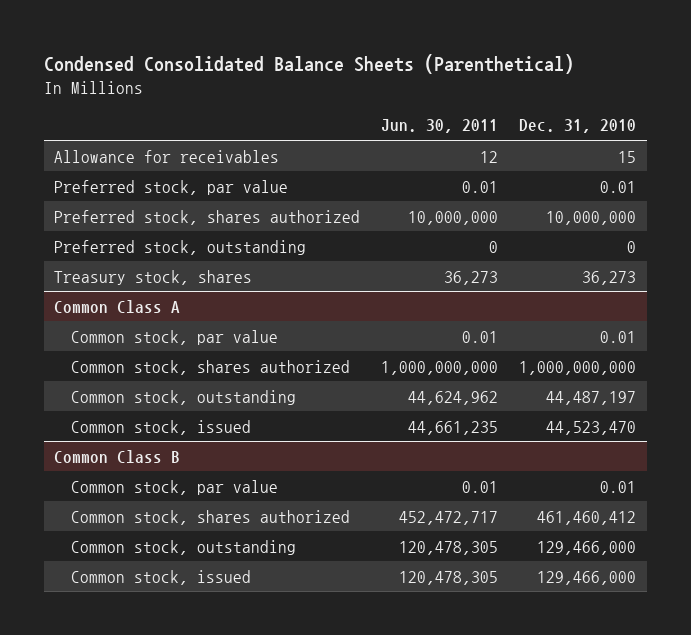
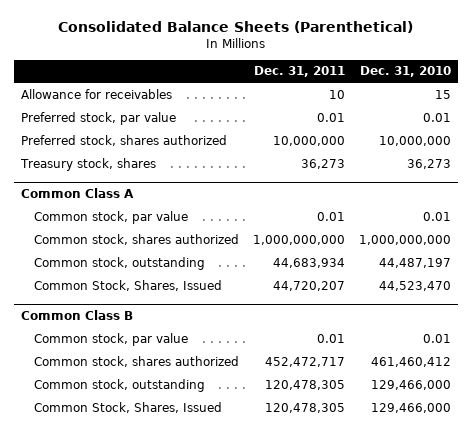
[43,54,574,75] Condensed Consolidated Balance Sheets (Parenthetical) -> [57,21,413,34] Consolidated Balance Sheets (Parenthetical)
[381,119,499,134] Jun. 30, 2011 -> none
none -> [253,66,345,78] Dec. 31, 2011
[54,239,307,255] Preferred stock, outstanding -> none
[70,419,251,435] Common stock, issued -> [33,279,222,291] Common Stock, Shares, Issued
[70,569,251,585] Common stock, issued -> [33,401,222,413] Common Stock, Shares, Issued

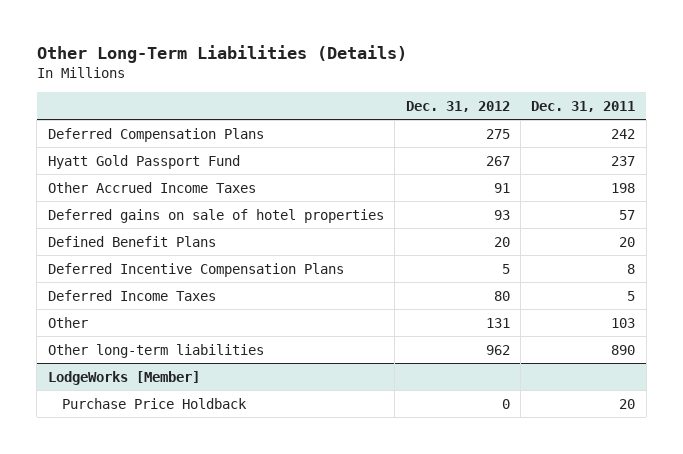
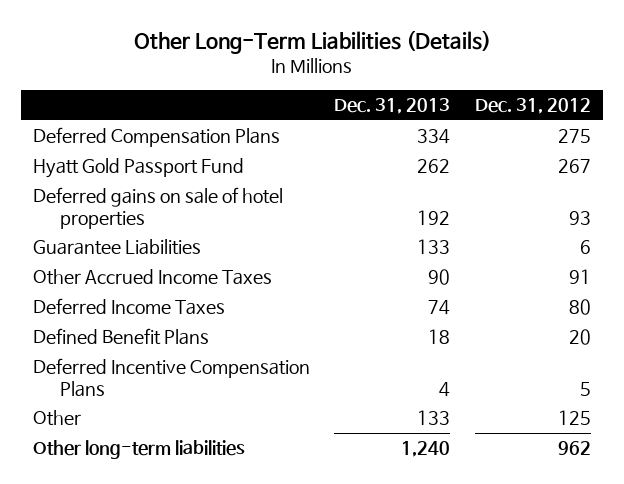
[531,100,636,112] Dec. 31, 2011 -> none
none -> [334,98,451,115] Dec. 31, 2013
none -> [32,239,201,256] Guarantee Liabilities
[47,181,256,193] Other Accrued Income Taxes -> [32,269,272,286] Other Accrued Income Taxes
[47,289,216,301] Deferred Income Taxes -> [32,298,225,316] Deferred Income Taxes
[485,317,510,328] 131 -> [557,410,591,426] 125
[47,370,200,385] LodgeWorks [Member] -> none
[61,397,247,409] Purchase Price Holdback -> none

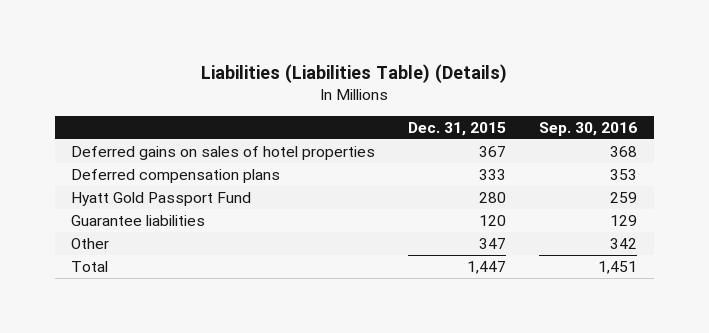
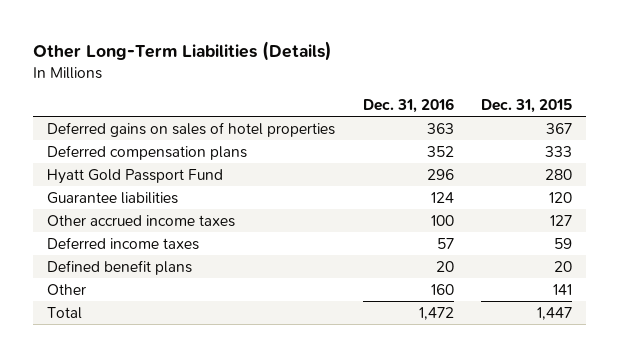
[201,63,508,83] Liabilities (Liabilities Table) (Details) -> [33,40,333,61] Other Long-Term Liabilities (Details)
[539,121,638,136] Sep. 30, 2016 -> none
none -> [362,97,454,113] Dec. 31, 2016
none -> [46,214,235,227] Other accrued income taxes
none -> [46,236,199,250] Deferred income taxes
none -> [46,259,192,275] Defined benefit plans
[479,238,507,250] 347 -> [553,283,573,295] 141

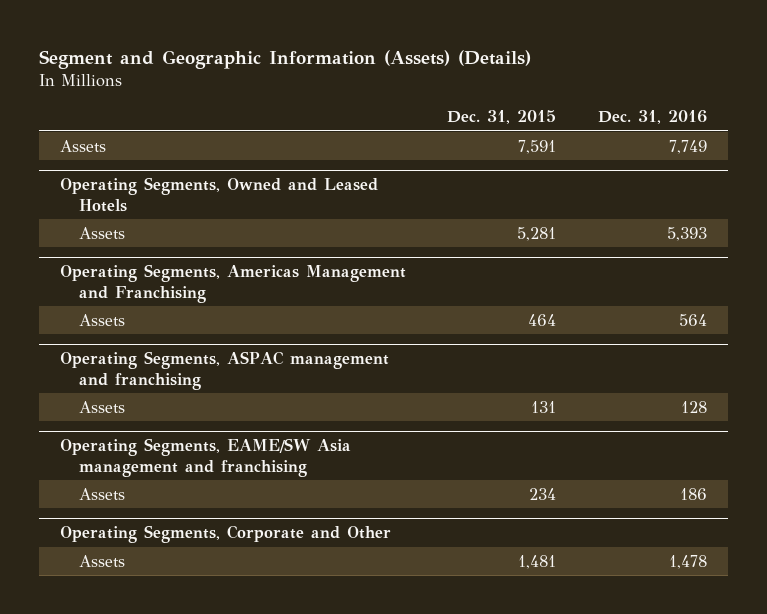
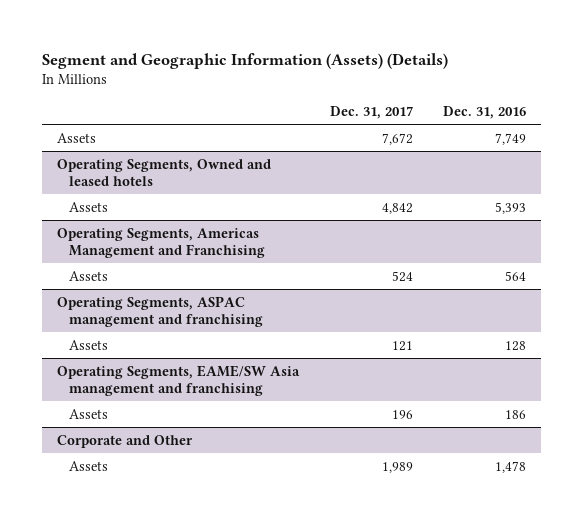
[447,110,557,125] Dec. 31, 2015 -> none
none -> [329,105,413,119] Dec. 31, 2017
[59,177,378,212] Operating Segments, Owned and Leased Hotels -> [57,158,272,187] Operating Segments, Owned and leased hotels
[59,525,391,544] Operating Segments, Corporate and Other -> [57,434,194,448] Corporate and Other

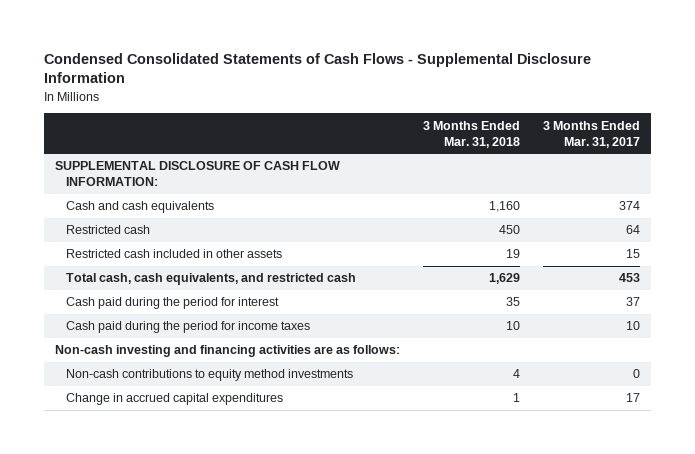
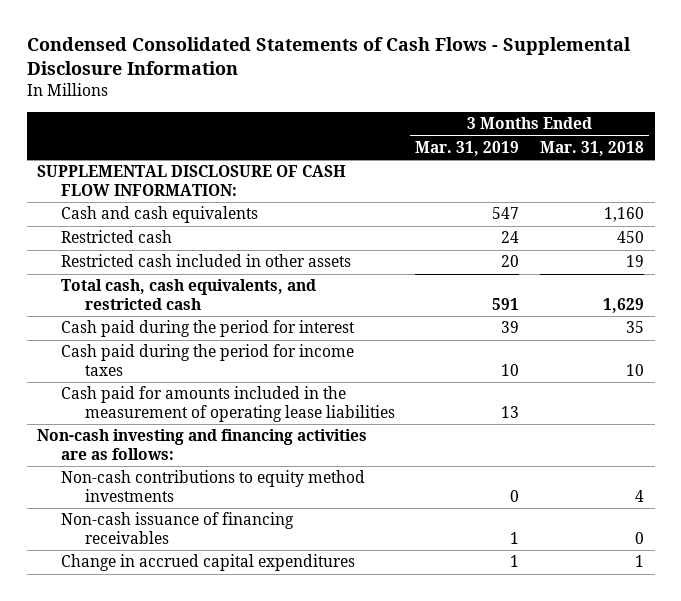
[542,120,640,148] 3 Months Ended Mar. 31, 2017 -> none
none -> [415,141,520,157] Mar. 31, 2019
none -> [60,386,395,422] Cash paid for amounts included in the measurement of operating lease liabilities
none -> [60,512,294,544] Non-cash issuance of financing receivables

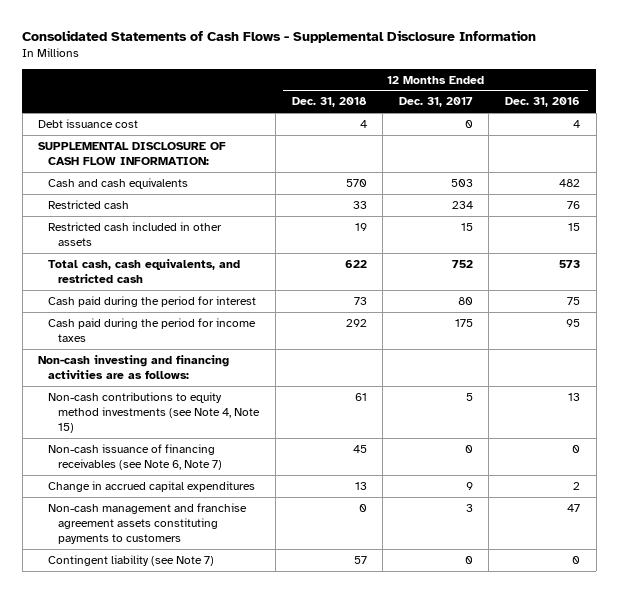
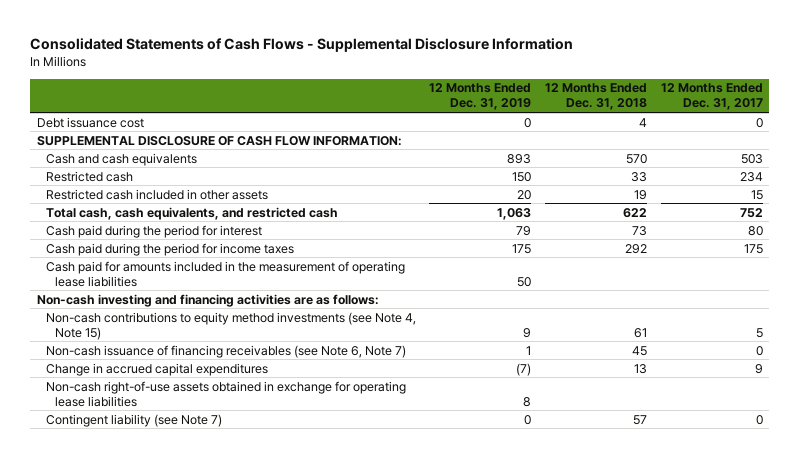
[505,97,581,108] Dec. 31, 2016 -> none
none -> [429,83,532,111] 12 Months Ended Dec. 31, 2019
none -> [45,260,405,287] Cash paid for amounts included in the measurement of operating lease liabilities
[48,502,248,544] Non-cash management and franchise agreement assets constituting payments to customers -> none
none -> [45,380,406,407] Non-cash right-of-use assets obtained in exchange for operating lease liabilities

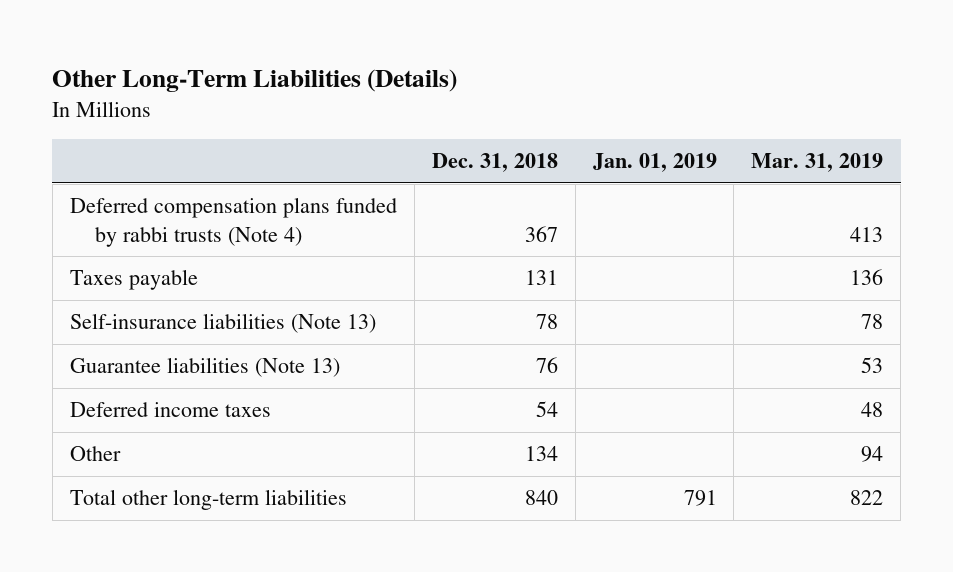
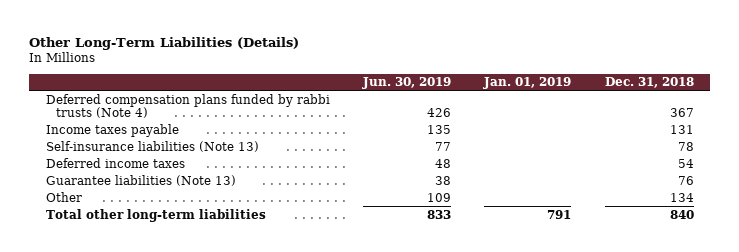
[751,153,884,173] Mar. 31, 2019 -> none
none -> [361,77,451,90] Jun. 30, 2019
[69,269,198,291] Taxes payable -> [45,123,179,137] Income taxes payable
[69,357,340,378] Guarantee liabilities (Note 13) -> [45,174,236,186] Guarantee liabilities (Note 13)

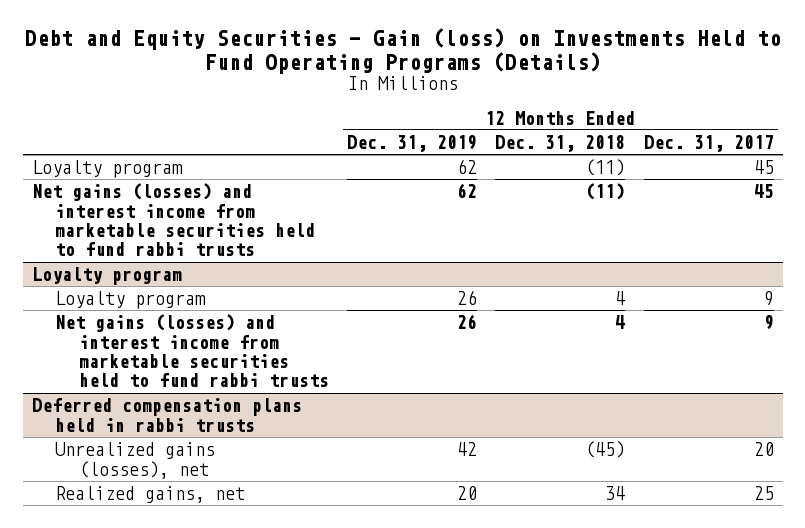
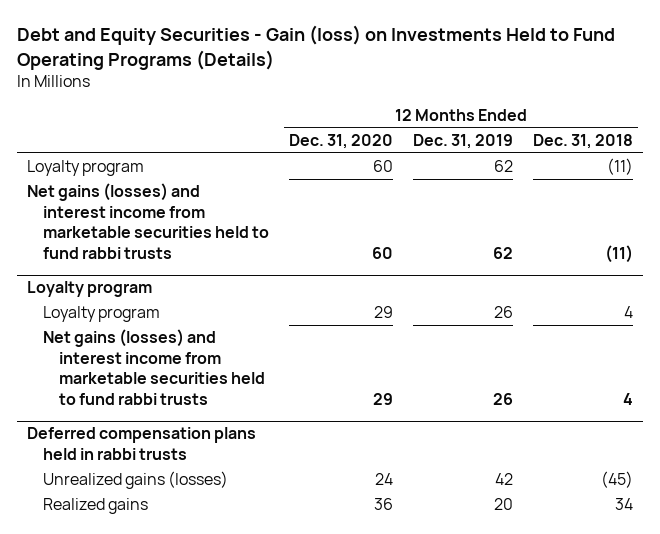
[643,135,774,153] Dec. 31, 2017 -> none
none -> [288,134,393,150] Dec. 31, 2020
[55,442,216,479] Unrealized gains (losses), net -> [42,471,228,490] Unrealized gains (losses)
[55,486,246,504] Realized gains, net -> [42,498,148,515] Realized gains

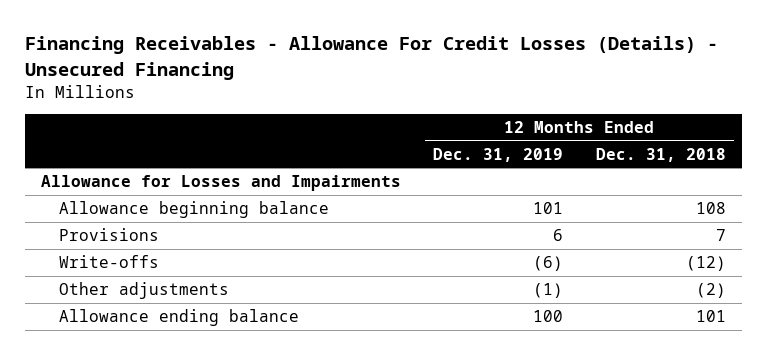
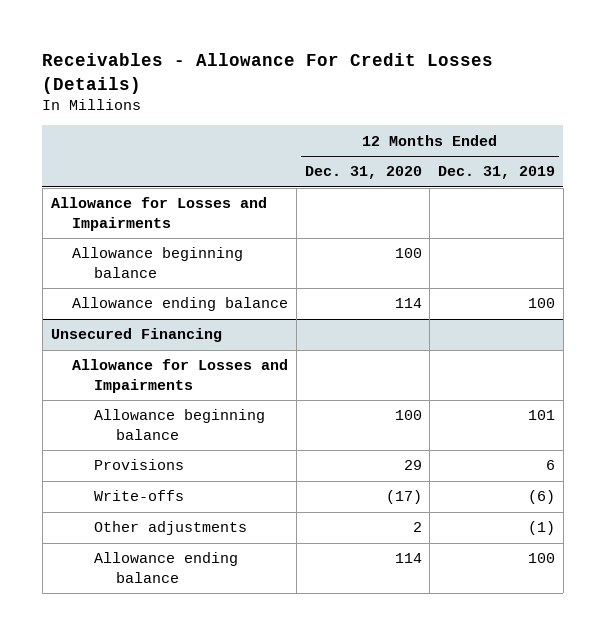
[25,36,719,80] Financing Receivables - Allowance For Credit Losses (Details) - Unsecured Financing -> [42,53,494,94] Receivables - Allowance For Credit Losses (Details)
[595,147,726,162] Dec. 31, 2018 -> none
none -> [304,166,422,180] Dec. 31, 2020
none -> [72,247,244,279] Allowance beginning balance
none -> [72,297,289,312] Allowance ending balance
none -> [50,328,222,343] Unsecured Financing
none -> [72,359,289,394] Allowance for Losses and Impairments

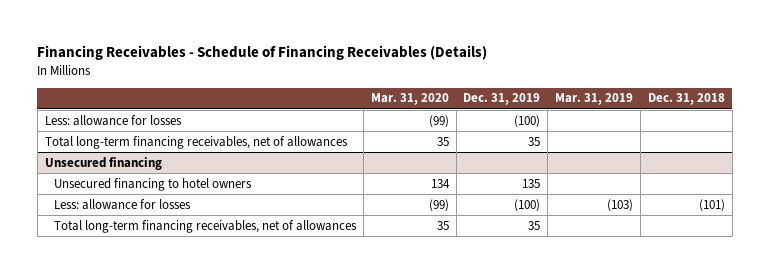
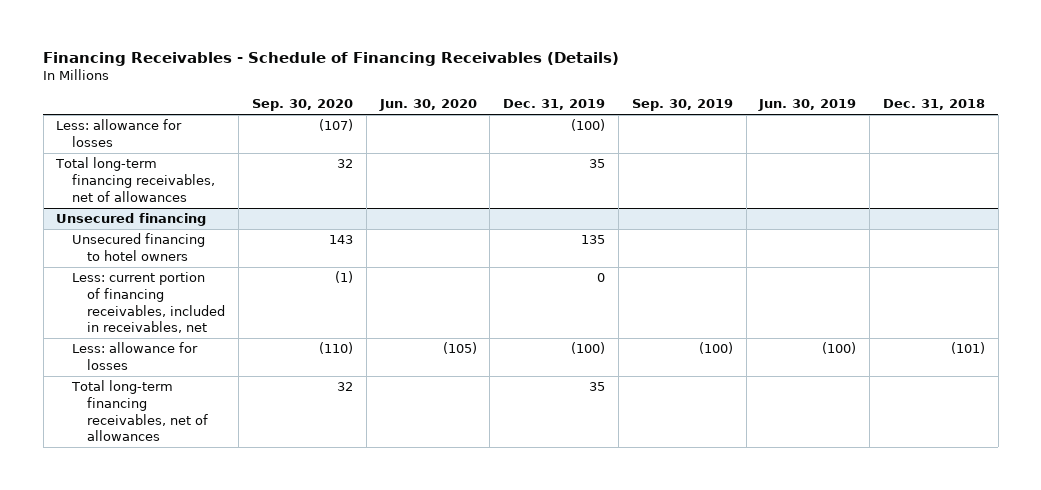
[370,93,449,106] Mar. 31, 2020 -> none
[555,93,634,106] Mar. 31, 2019 -> none
none -> [252,99,354,112] Sep. 30, 2020
none -> [378,99,477,112] Jun. 30, 2020
none -> [631,99,733,112] Sep. 30, 2019
none -> [758,99,857,112] Jun. 30, 2019
none -> [71,272,226,334] Less: current portion of financing receivables, included in receivables, net

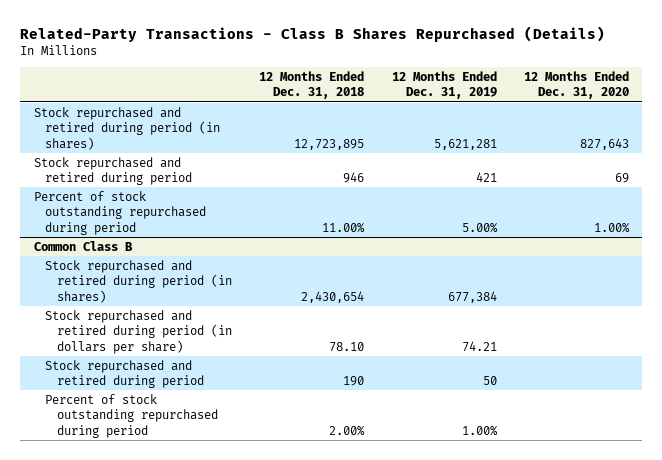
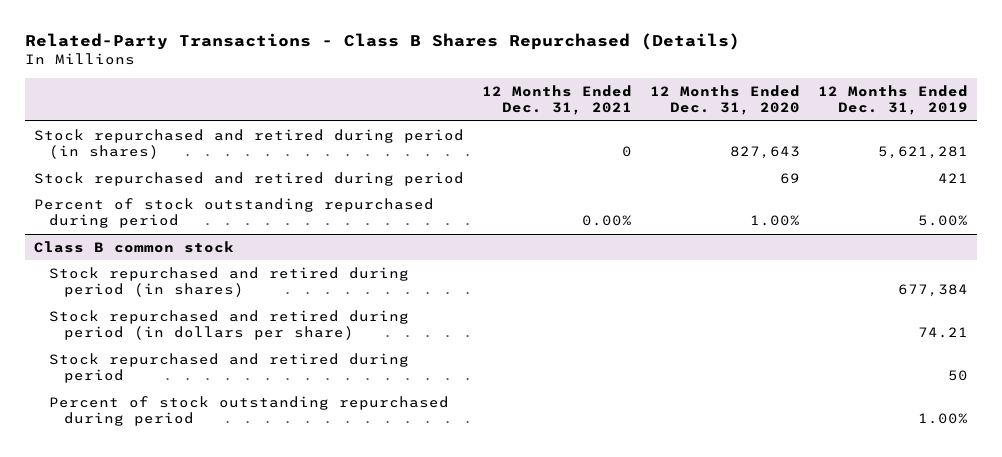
[259,70,365,100] 12 Months Ended Dec. 31, 2018 -> none
none -> [482,84,633,116] 12 Months Ended Dec. 31, 2021
[33,240,133,251] Common Class B -> [34,240,235,253] Class B common stock

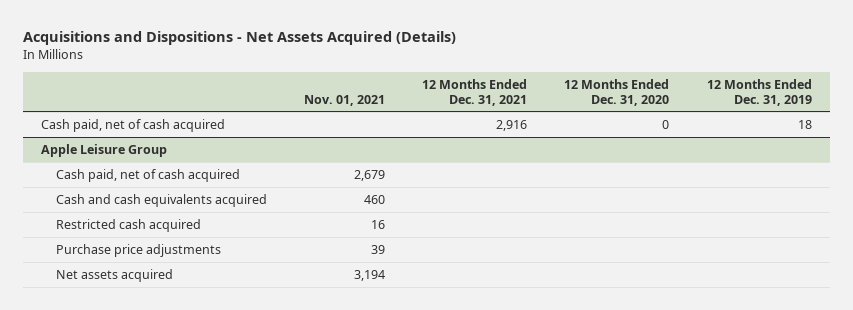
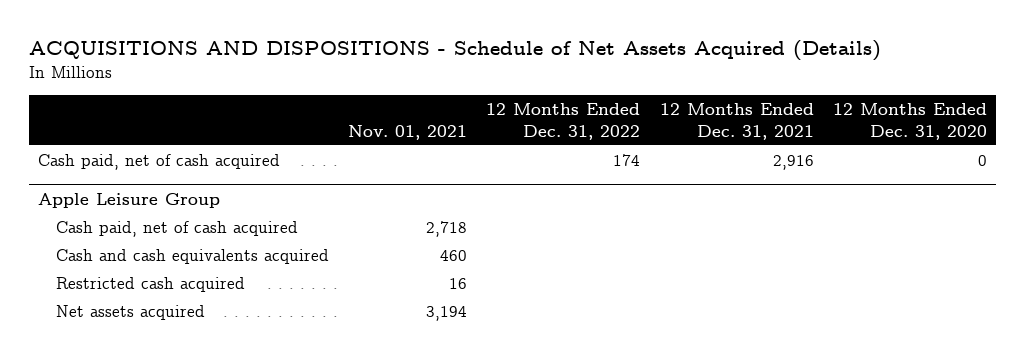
[22,31,456,46] Acquisitions and Dispositions - Net Assets Acquired (Details) -> [28,40,881,62] ACQUISITIONS AND DISPOSITIONS - Schedule of Net Assets Acquired (Details)
[706,78,812,106] 12 Months Ended Dec. 31, 2019 -> none
none -> [486,102,641,140] 12 Months Ended Dec. 31, 2022
[353,169,385,181] 2,679 -> [426,220,468,237] 2,718
[55,243,221,257] Purchase price adjustments -> none

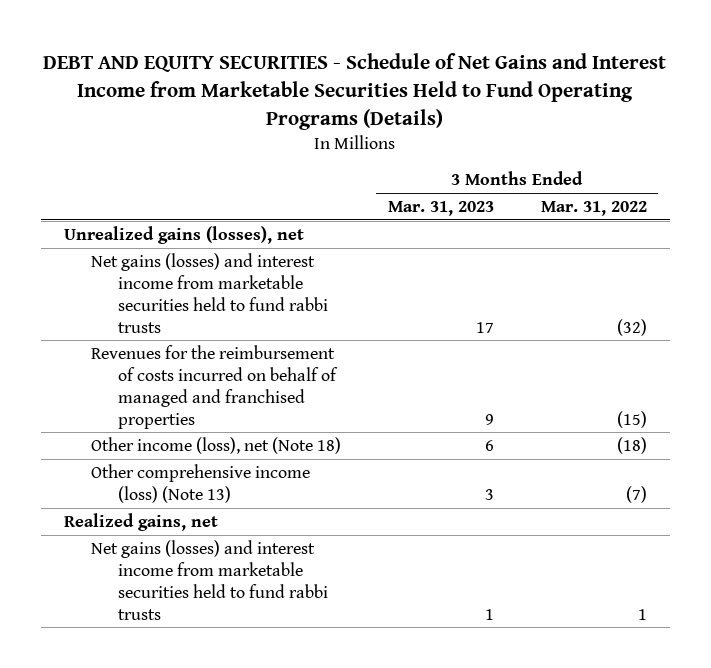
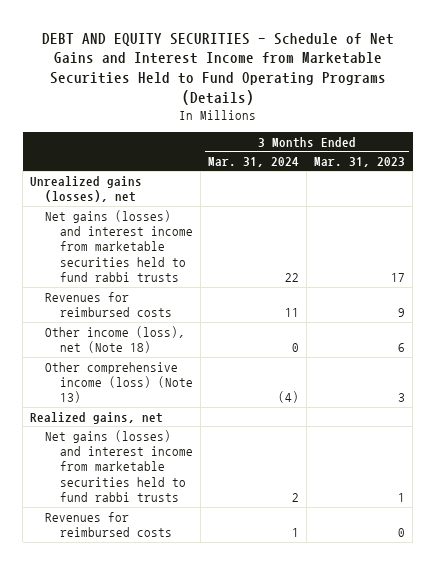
[540,201,647,217] Mar. 31, 2022 -> none
none -> [208,156,300,167] Mar. 31, 2024
[91,344,339,429] Revenues for the reimbursement of costs incurred on behalf of managed and franchised properties -> [45,291,173,318] Revenues for reimbursed costs
none -> [45,511,173,538] Revenues for reimbursed costs

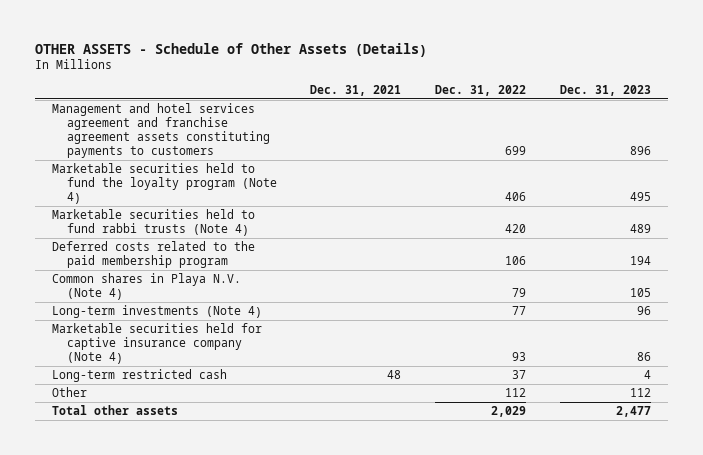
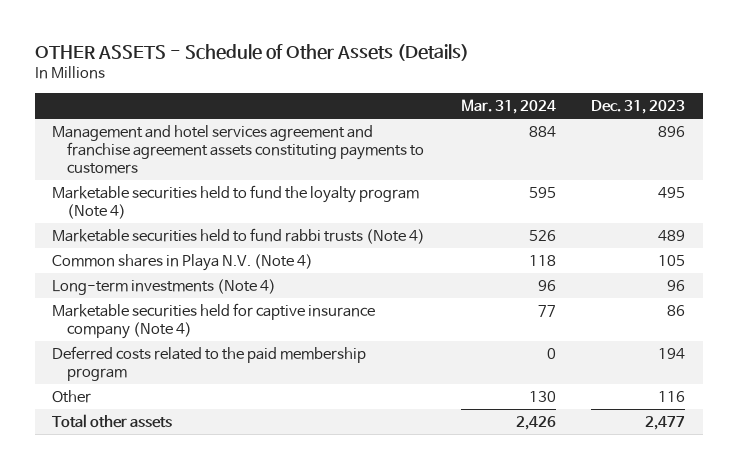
[310,85,402,97] Dec. 31, 2021 -> none
[435,85,527,97] Dec. 31, 2022 -> none
none -> [460,99,556,115] Mar. 31, 2024
[52,368,228,382] Long-term restricted cash -> none
[52,240,256,269] Deferred costs related to the paid membership program -> [52,345,367,382] Deferred costs related to the paid membership program
[629,387,651,397] 112 -> [658,390,686,402] 116

